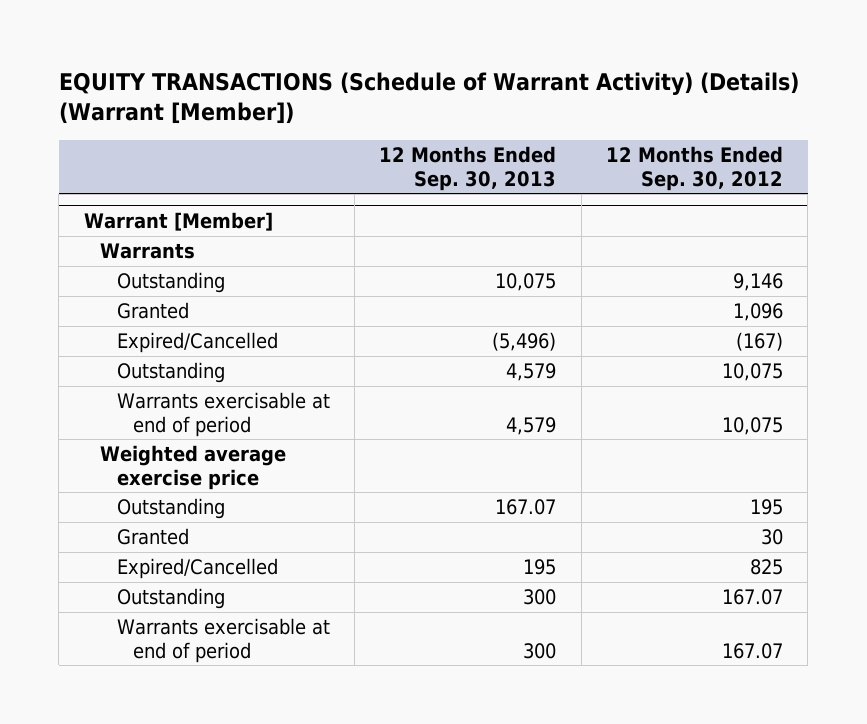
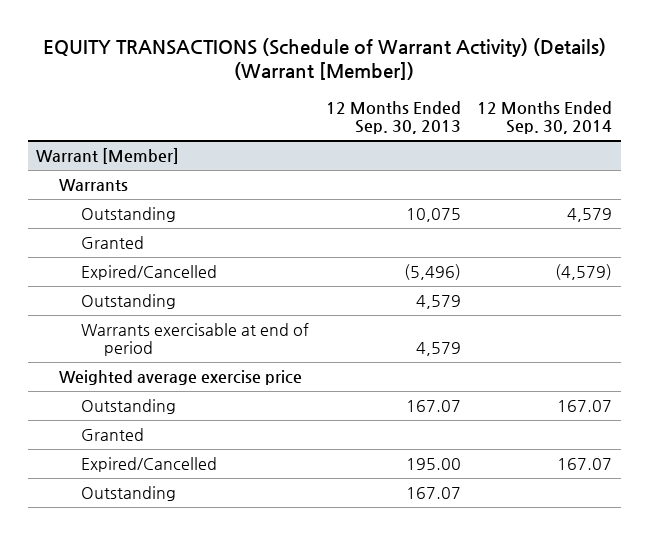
[606,146,784,191] 12 Months Ended Sep. 30, 2012 -> none
none -> [477,101,613,135] 12 Months Ended Sep. 30, 2014
[116,618,330,663] Warrants exercisable at end of period -> none
[523,559,557,576] 195 -> [405,457,461,470] 195.00
[523,589,557,606] 300 -> [405,486,461,499] 167.07

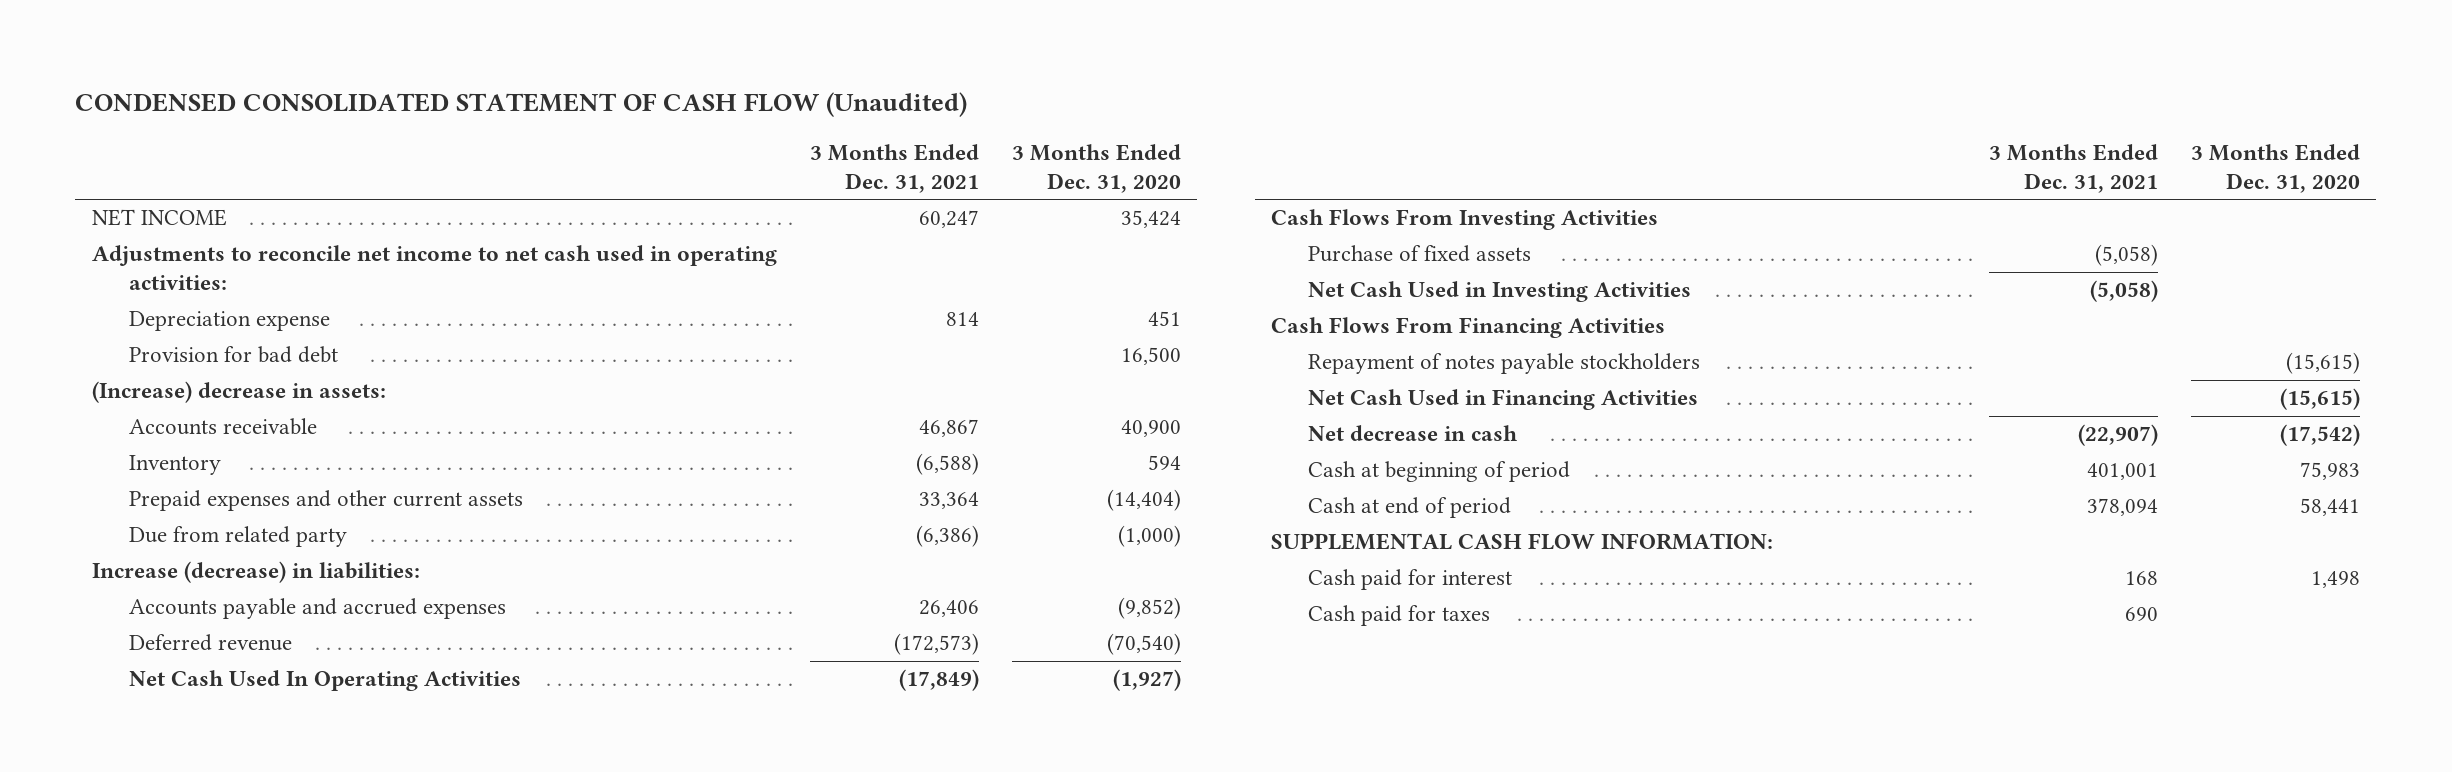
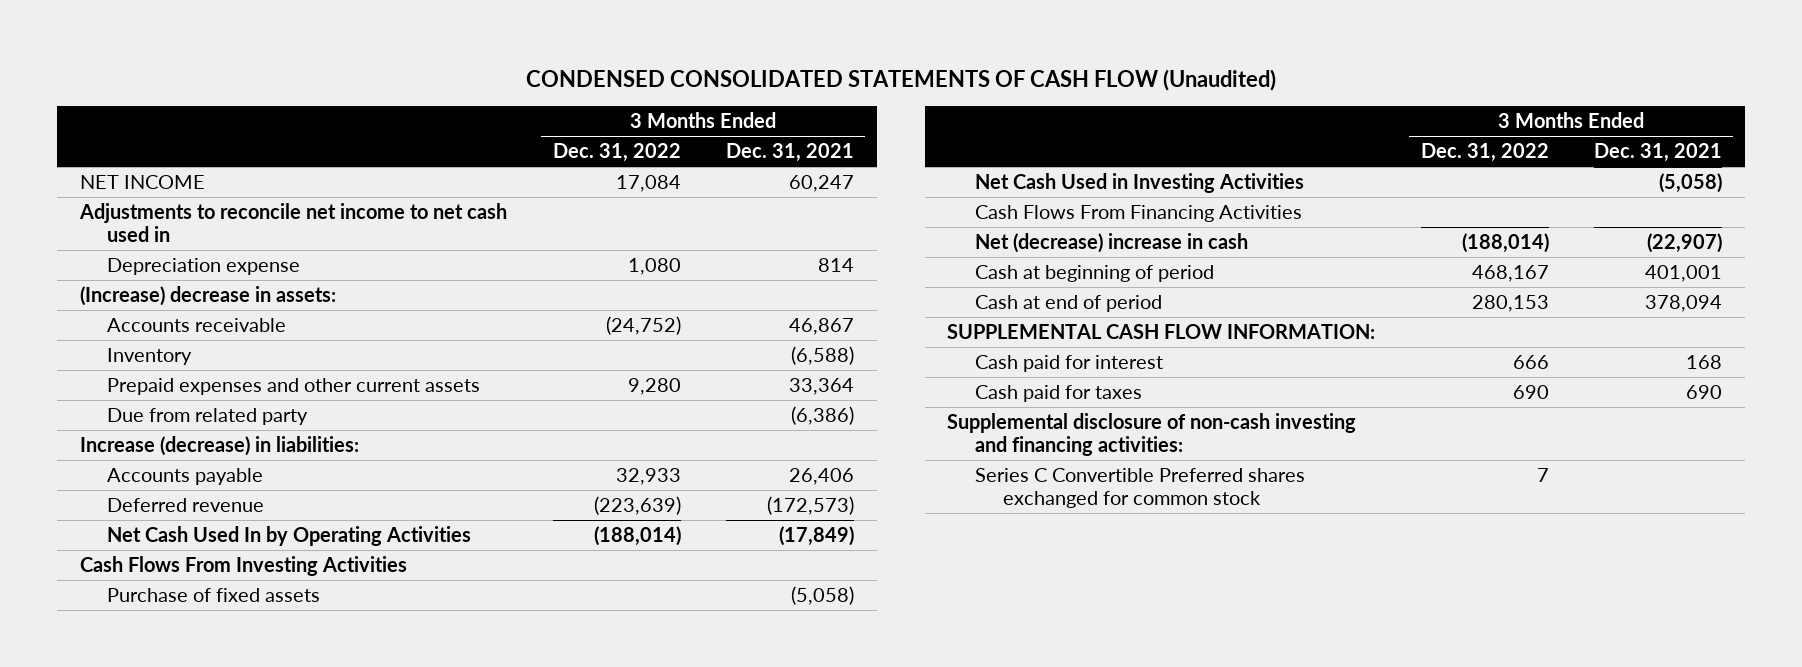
[75,92,968,118] CONDENSED CONSOLIDATED STATEMENT OF CASH FLOW (Unaudited) -> [525,68,1276,91] CONDENSED CONSOLIDATED STATEMENTS OF CASH FLOW (Unaudited)
[1011,143,1181,193] 3 Months Ended Dec. 31, 2020 -> none
none -> [552,143,681,163] Dec. 31, 2022
[91,245,777,291] Adjustments to reconcile net income to net cash used in operating activities: -> [78,203,507,242] Adjustments to reconcile net income to net cash used in
[128,346,338,364] Provision for bad debt -> none
[128,598,506,620] Accounts payable and accrued expenses -> [107,468,264,486] Accounts payable
[128,670,521,692] Net Cash Used In Operating Activities -> [107,526,472,547] Net Cash Used In by Operating Activities
[1307,353,1700,375] Repayment of notes payable stockholders -> none
[1307,389,1698,411] Net Cash Used in Financing Activities -> none
[1307,425,1518,442] Net decrease in cash -> [975,233,1249,254] Net (decrease) increase in cash
none -> [947,413,1357,456] Supplemental disclosure of non-cash investing and financing activities:
none -> [975,468,1306,508] Series C Convertible Preferred shares exchanged for common stock

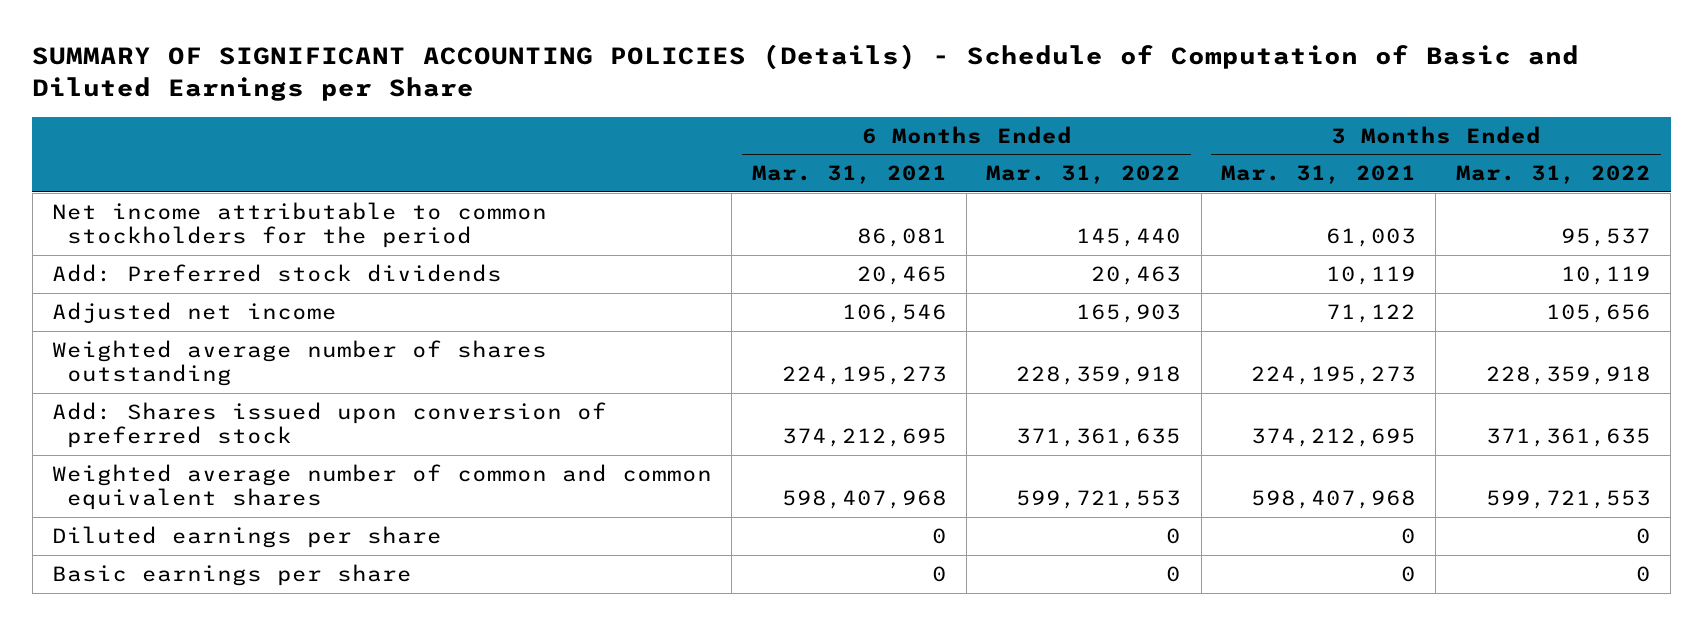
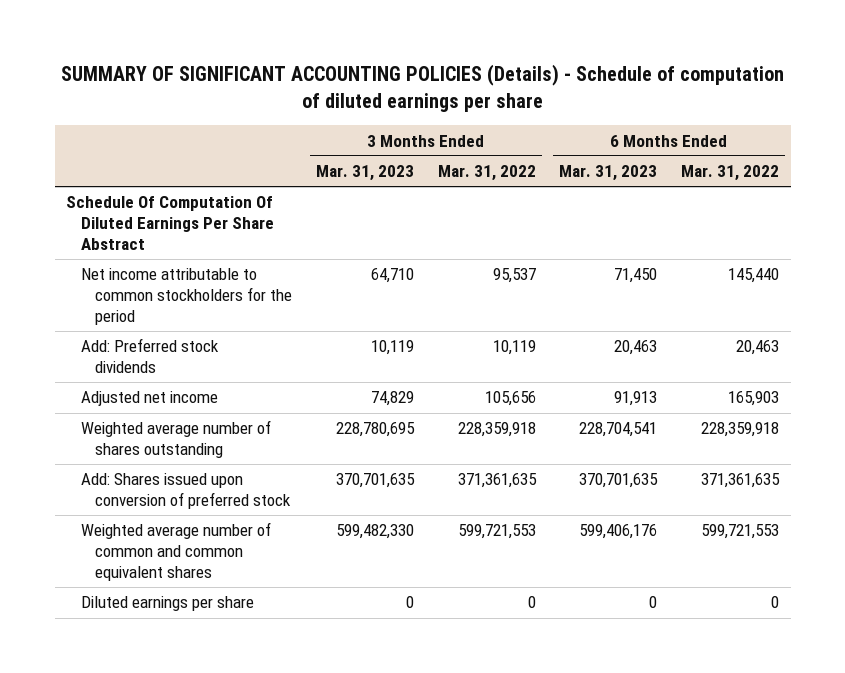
[32,44,1580,102] SUMMARY OF SIGNIFICANT ACCOUNTING POLICIES (Details) - Schedule of Computation of Basic and Diluted Earnings per Share -> [60,64,784,113] SUMMARY OF SIGNIFICANT ACCOUNTING POLICIES (Details) - Schedule of computation of diluted earnings per share
[751,165,947,185] Mar. 31, 2021 -> none
[1221,165,1417,185] Mar. 31, 2021 -> none
none -> [316,165,415,182] Mar. 31, 2023
none -> [559,165,658,182] Mar. 31, 2023
none -> [66,196,274,250] Schedule Of Computation Of Diluted Earnings Per Share Abstract
[52,564,413,587] Basic earnings per share -> none

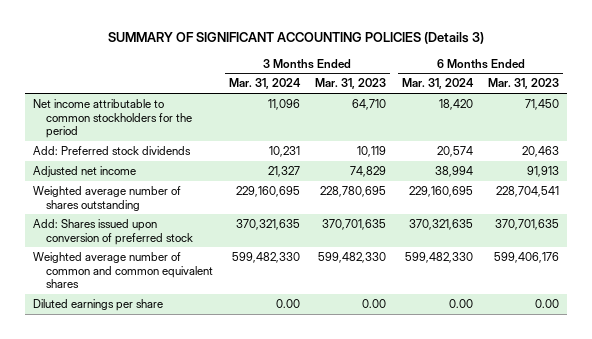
[60,64,784,113] SUMMARY OF SIGNIFICANT ACCOUNTING POLICIES (Details) - Schedule of computation of diluted earnings per share -> [108,32,485,45] SUMMARY OF SIGNIFICANT ACCOUNTING POLICIES (Details 3)
[437,165,536,182] Mar. 31, 2022 -> none
[680,165,779,182] Mar. 31, 2022 -> none
none -> [228,78,301,90] Mar. 31, 2024
none -> [401,78,474,90] Mar. 31, 2024
[66,196,274,250] Schedule Of Computation Of Diluted Earnings Per Share Abstract -> none
[406,596,415,609] 0 -> [362,298,387,308] 0.00
[649,596,658,609] 0 -> [535,298,560,308] 0.00

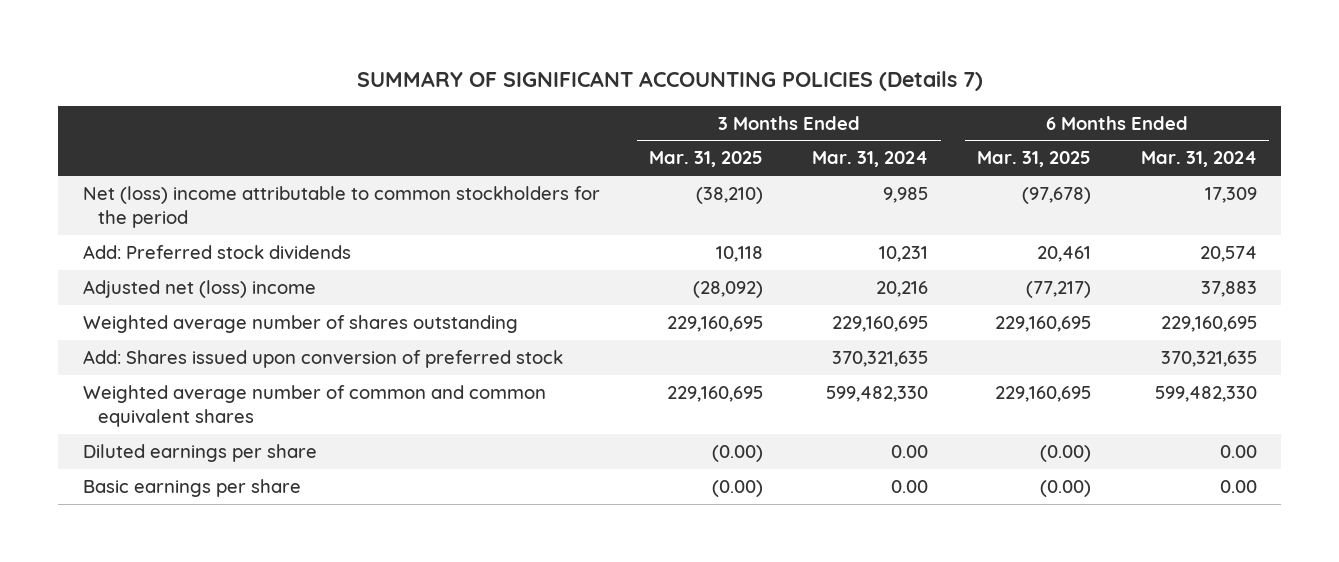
[108,32,485,45] SUMMARY OF SIGNIFICANT ACCOUNTING POLICIES (Details 3) -> [356,71,983,92] SUMMARY OF SIGNIFICANT ACCOUNTING POLICIES (Details 7)
[315,78,387,90] Mar. 31, 2023 -> none
[488,78,560,90] Mar. 31, 2023 -> none
none -> [648,151,763,168] Mar. 31, 2025
none -> [977,151,1092,168] Mar. 31, 2025
[32,98,193,139] Net income attributable to common stockholders for the period -> [82,185,600,229] Net (loss) income attributable to common stockholders for the period
[267,98,300,110] 11,096 -> [883,186,929,203] 9,985
[438,98,473,110] 18,420 -> [1204,186,1257,203] 17,309
[32,165,136,177] Adjusted net income -> [82,279,316,298] Adjusted net (loss) income
[267,165,300,177] 21,327 -> [876,280,929,297] 20,216
[434,165,473,177] 38,994 -> [1200,280,1257,297] 37,883
none -> [82,478,301,497] Basic earnings per share

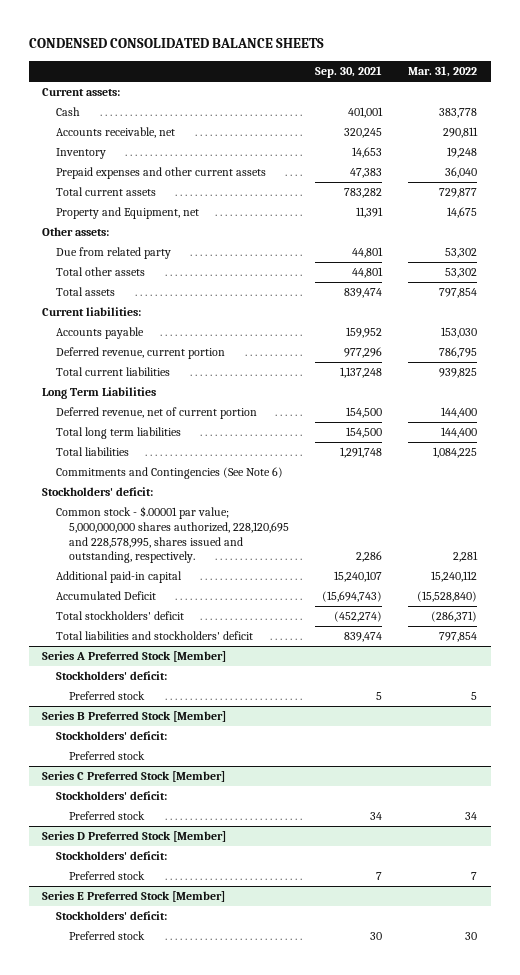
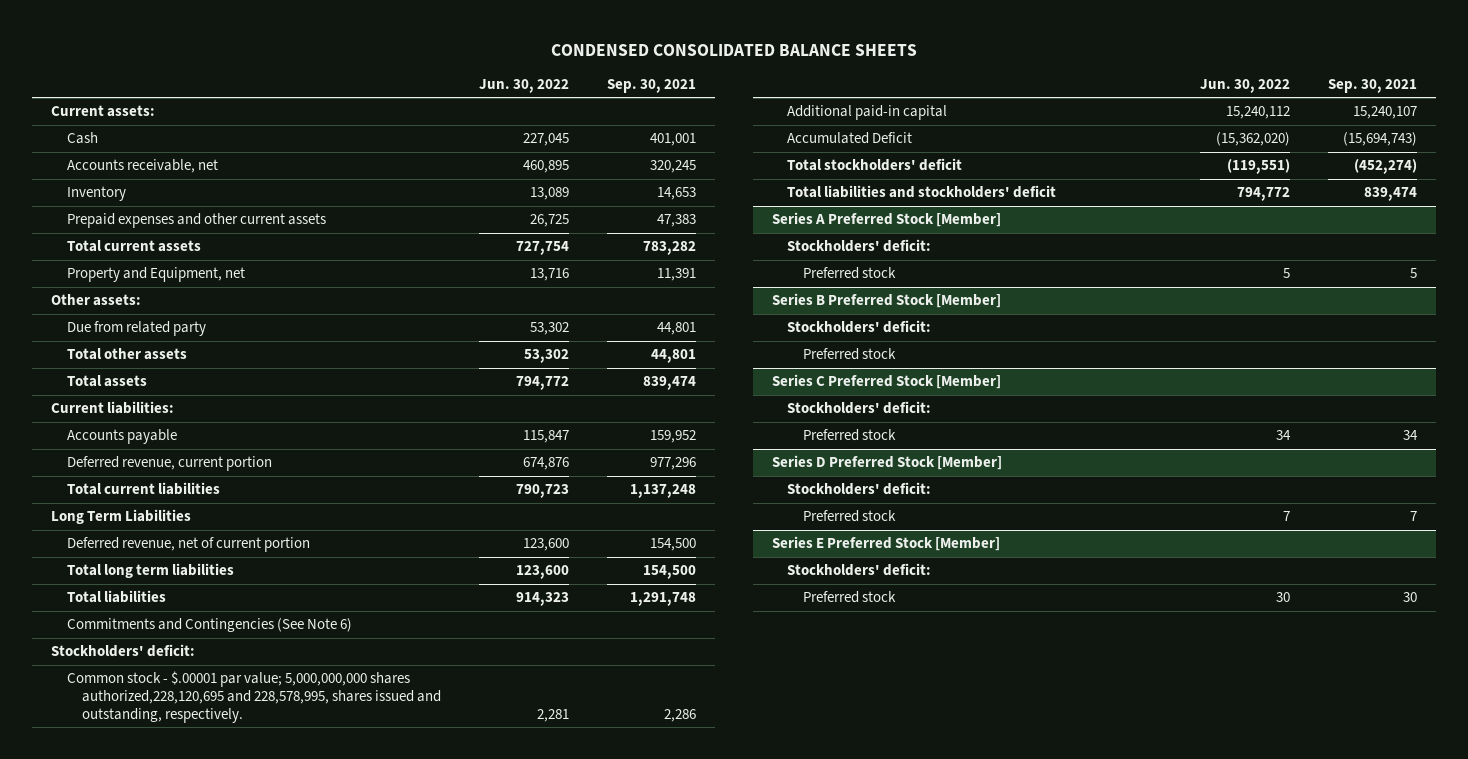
[408,65,478,77] Mar. 31, 2022 -> none
none -> [479,79,570,94] Jun. 30, 2022
[55,506,289,564] Common stock - $.00001 par value; 5,000,000,000 shares authorized, 228,120,695 and 228,578,995, shares issued and outstanding, respectively. -> [66,671,442,723] Common stock - $.00001 par value; 5,000,000,000 shares authorized,228,120,695 and 228,578,995, shares issued and outstanding, respectively.

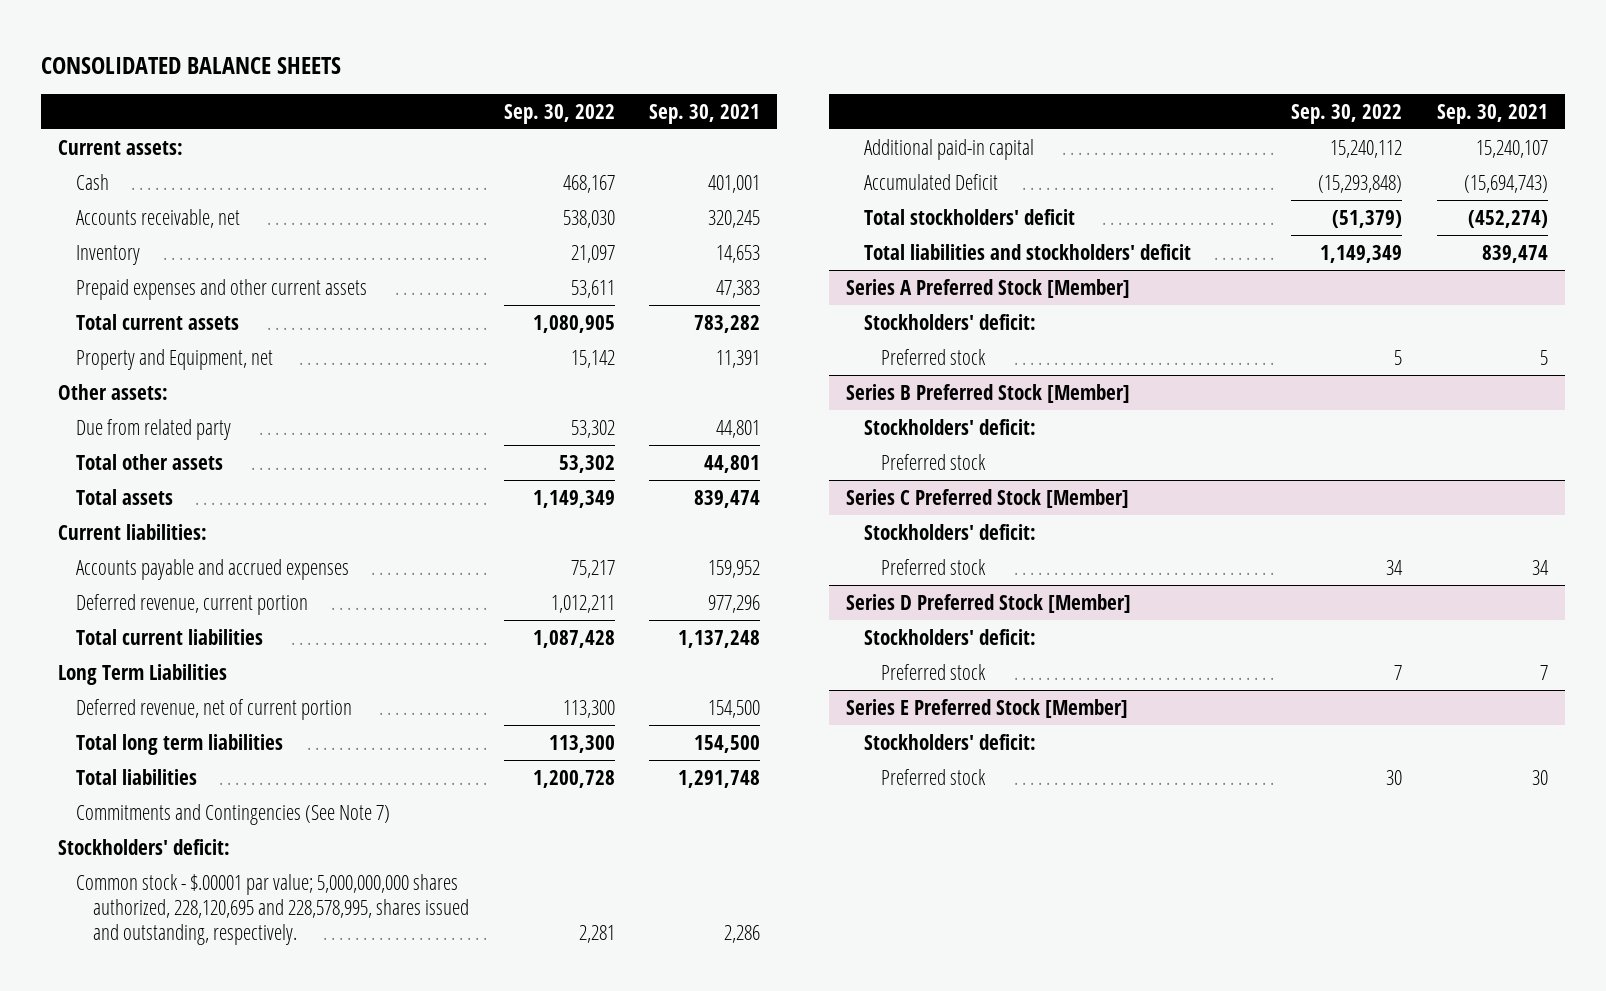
[551,43,918,56] CONDENSED CONSOLIDATED BALANCE SHEETS -> [41,56,342,74] CONSOLIDATED BALANCE SHEETS
[479,79,570,94] Jun. 30, 2022 -> none
none -> [503,104,615,125] Sep. 30, 2022
[66,429,177,445] Accounts payable -> [75,558,349,580] Accounts payable and accrued expenses
[66,618,352,633] Commitments and Contingencies (See Note 6) -> [75,803,390,825] Commitments and Contingencies (See Note 7)
[66,671,442,723] Common stock - $.00001 par value; 5,000,000,000 shares authorized,228,120,695 and 228,578,995, shares issued and outstanding, respectively. -> [75,873,470,945] Common stock - $.00001 par value; 5,000,000,000 shares authorized, 228,120,695 and 228,578,995, shares issued and outstanding, respectively.

